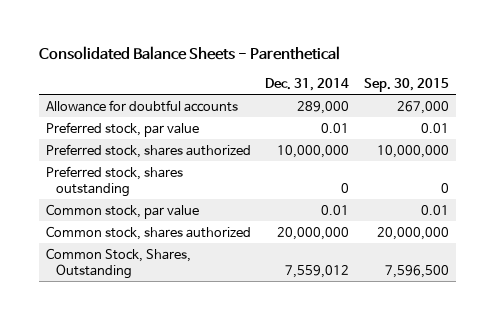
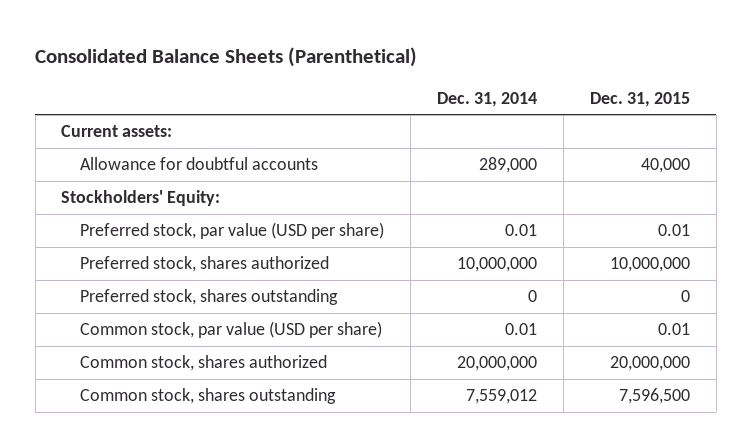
[39,46,341,61] Consolidated Balance Sheets - Parenthetical -> [35,47,418,68] Consolidated Balance Sheets (Parenthetical)
[363,77,449,92] Sep. 30, 2015 -> none
none -> [589,91,690,107] Dec. 31, 2015
none -> [61,125,173,138] Current assets:
none -> [61,190,221,207] Stockholders' Equity:
[46,121,200,137] Preferred stock, par value -> [80,222,385,240] Preferred stock, par value (USD per share)
[46,203,200,219] Common stock, par value -> [80,321,383,339] Common stock, par value (USD per share)
[46,247,192,279] Common Stock, Shares, Outstanding -> [80,388,337,405] Common stock, shares outstanding

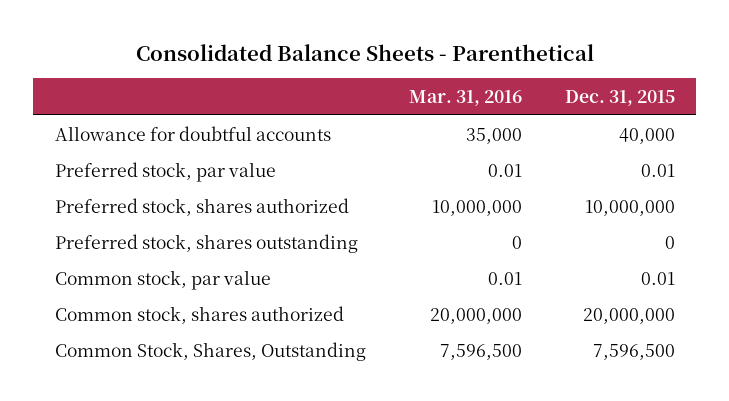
[35,47,418,68] Consolidated Balance Sheets (Parenthetical) -> [135,43,594,61] Consolidated Balance Sheets - Parenthetical
[436,91,537,107] Dec. 31, 2014 -> none
none -> [408,89,522,106] Mar. 31, 2016
[61,125,173,138] Current assets: -> none
[61,190,221,207] Stockholders' Equity: -> none
[80,222,385,240] Preferred stock, par value (USD per share) -> [54,161,276,182] Preferred stock, par value
[80,321,383,339] Common stock, par value (USD per share) -> [54,269,271,290] Common stock, par value
[80,388,337,405] Common stock, shares outstanding -> [54,341,366,361] Common Stock, Shares, Outstanding

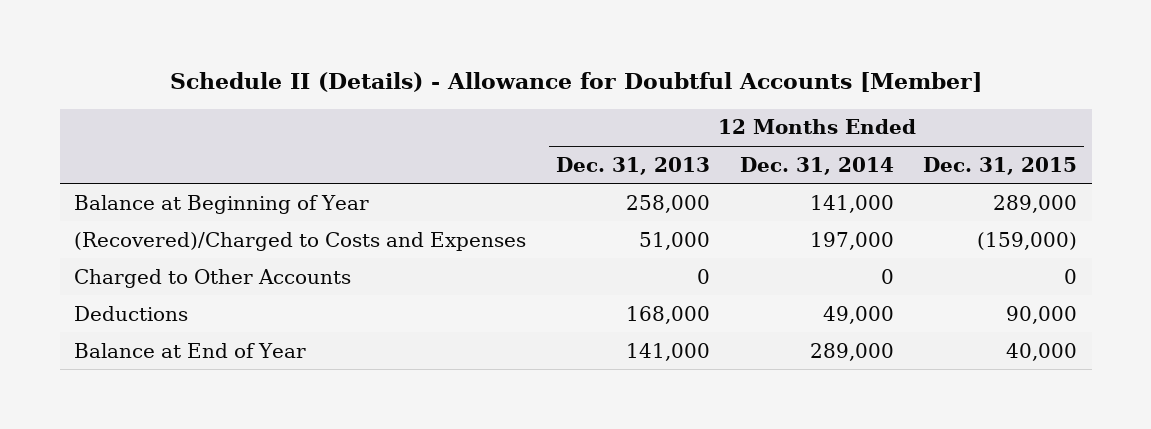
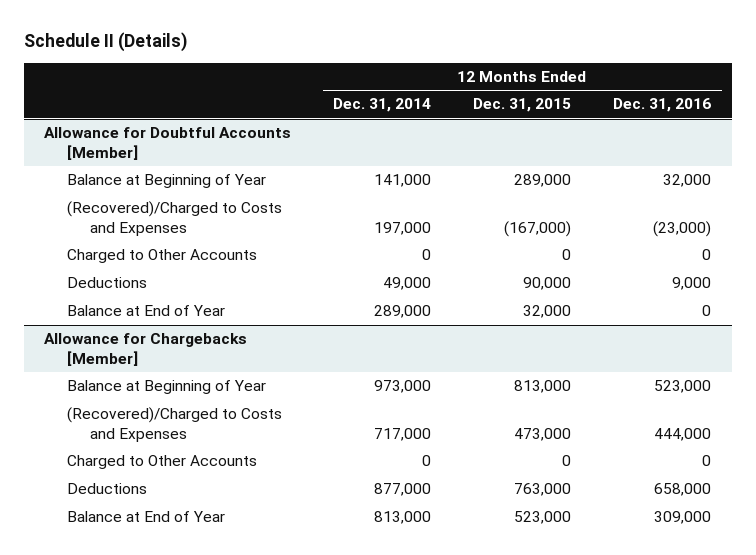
[169,72,982,93] Schedule II (Details) - Allowance for Doubtful Accounts [Member] -> [23,32,187,53] Schedule II (Details)
[555,156,710,175] Dec. 31, 2013 -> none
none -> [613,98,712,113] Dec. 31, 2016
none -> [44,127,292,161] Allowance for Doubtful Accounts [Member]
[977,231,1078,250] (159,000) -> [504,221,572,238] (167,000)
[1006,342,1078,361] 40,000 -> [523,305,572,319] 32,000
none -> [44,333,248,367] Allowance for Chargebacks [Member]
none -> [67,380,267,395] Balance at Beginning of Year
none -> [67,407,283,443] (Recovered)/Charged to Costs and Expenses
none -> [67,455,258,470] Charged to Other Accounts
none -> [67,483,148,495] Deductions
none -> [67,511,226,523] Balance at End of Year

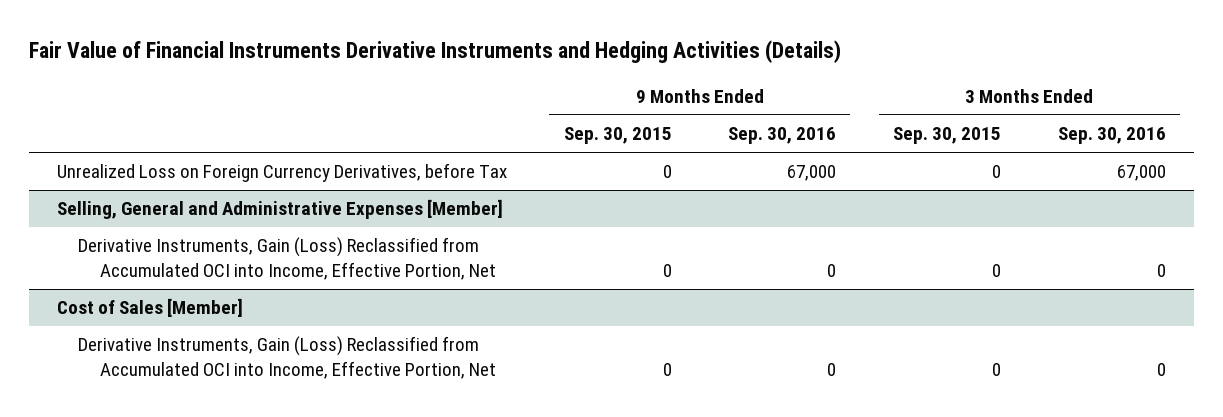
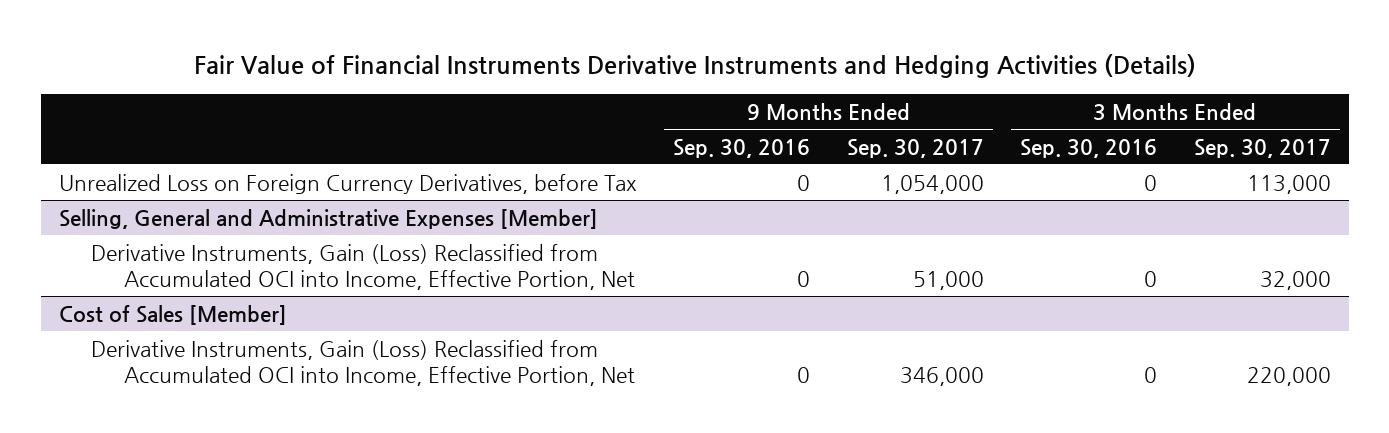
[563,127,672,145] Sep. 30, 2015 -> none
[893,127,1002,145] Sep. 30, 2015 -> none
none -> [846,138,984,158] Sep. 30, 2017
none -> [1193,138,1331,158] Sep. 30, 2017
[787,165,837,182] 67,000 -> [797,174,811,191] 0
[1116,165,1166,182] 67,000 -> [1144,174,1158,191] 0

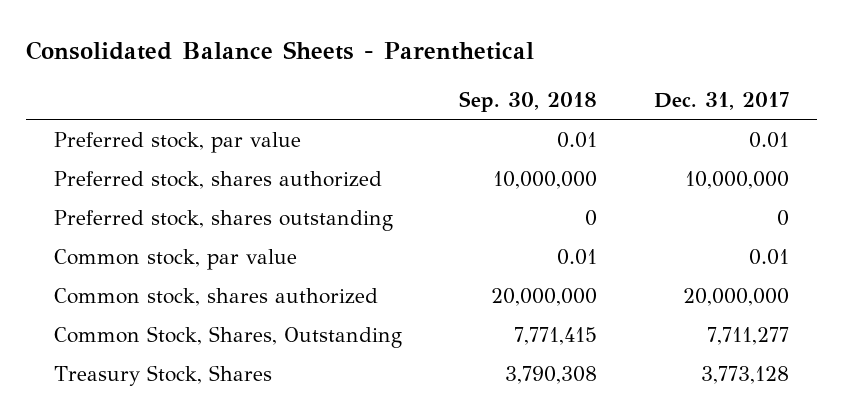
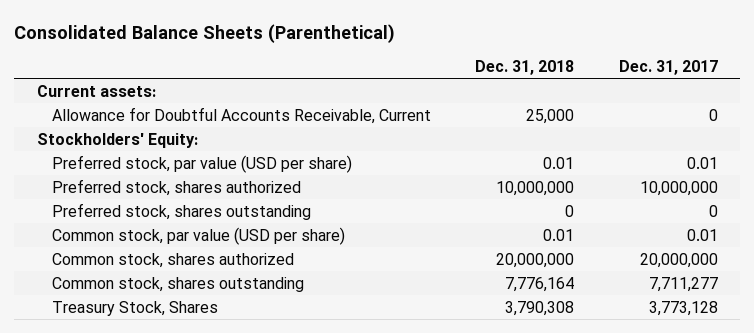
[26,40,535,60] Consolidated Balance Sheets - Parenthetical -> [14,23,396,43] Consolidated Balance Sheets (Parenthetical)
[458,91,597,113] Sep. 30, 2018 -> none
none -> [475,60,575,76] Dec. 31, 2018
none -> [36,84,156,97] Current assets:
none -> [51,106,431,124] Allowance for Doubtful Accounts Receivable, Current
none -> [36,132,198,148] Stockholders' Equity:
[54,131,302,153] Preferred stock, par value -> [51,154,352,173] Preferred stock, par value (USD per share)
[54,248,298,270] Common stock, par value -> [51,226,345,245] Common stock, par value (USD per share)
[54,325,403,348] Common Stock, Shares, Outstanding -> [51,276,304,292] Common stock, shares outstanding

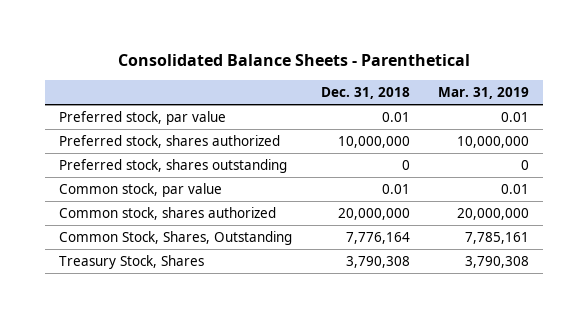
[14,23,396,43] Consolidated Balance Sheets (Parenthetical) -> [118,54,471,67] Consolidated Balance Sheets - Parenthetical
[618,60,718,76] Dec. 31, 2017 -> none
none -> [438,87,530,100] Mar. 31, 2019
[36,84,156,97] Current assets: -> none
[51,106,431,124] Allowance for Doubtful Accounts Receivable, Current -> none
[36,132,198,148] Stockholders' Equity: -> none
[51,154,352,173] Preferred stock, par value (USD per share) -> [59,111,227,126] Preferred stock, par value
[51,226,345,245] Common stock, par value (USD per share) -> [59,183,223,198] Common stock, par value
[51,276,304,292] Common stock, shares outstanding -> [59,231,293,246] Common Stock, Shares, Outstanding

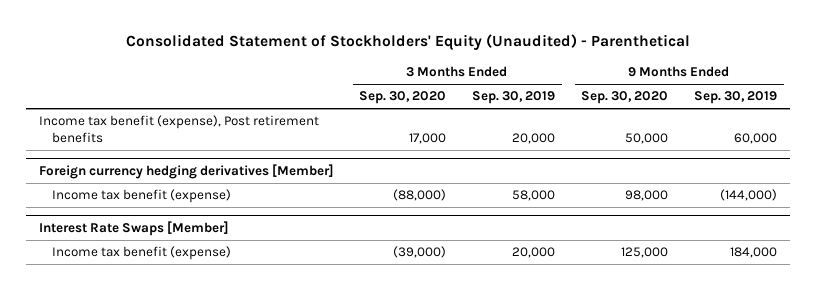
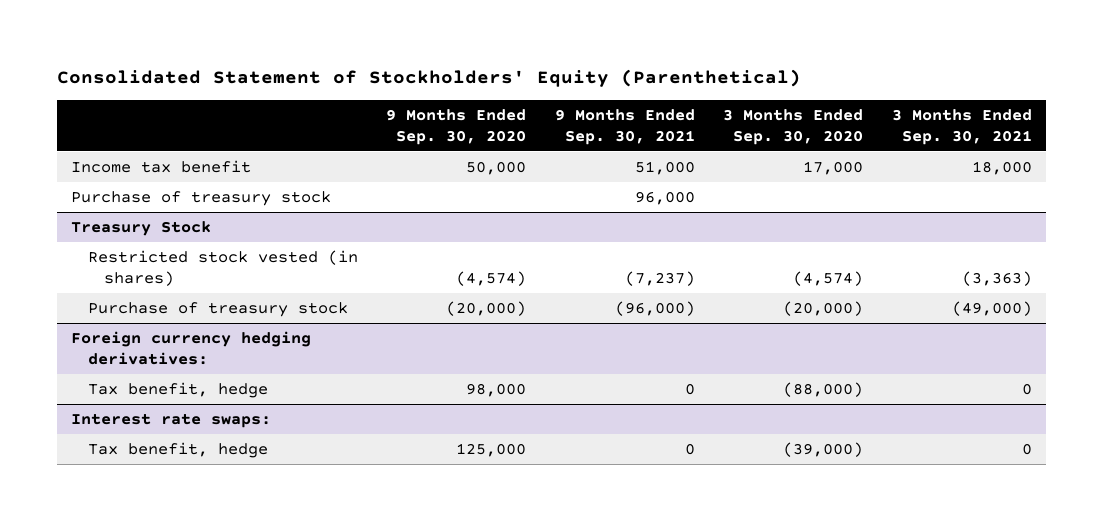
[125,34,690,51] Consolidated Statement of Stockholders' Equity (Unaudited) - Parenthetical -> [56,68,801,87] Consolidated Statement of Stockholders' Equity (Parenthetical)
[472,91,556,105] Sep. 30, 2019 -> none
[694,91,778,105] Sep. 30, 2019 -> none
none -> [554,108,695,145] 9 Months Ended Sep. 30, 2021
none -> [891,108,1032,145] 3 Months Ended Sep. 30, 2021
[38,115,319,144] Income tax benefit (expense), Post retirement benefits -> [70,160,251,174] Income tax benefit
none -> [70,191,331,207] Purchase of treasury stock
none -> [70,221,211,237] Treasury Stock
none -> [87,250,358,287] Restricted stock vested (in shares)
none -> [87,302,348,318] Purchase of treasury stock
[38,163,334,179] Foreign currency hedging derivatives [Member] -> [70,331,311,366] Foreign currency hedging derivatives:
[52,189,232,204] Income tax benefit (expense) -> [87,382,268,399] Tax benefit, hedge
[38,220,229,236] Interest Rate Swaps [Member] -> [70,413,271,429] Interest rate swaps:
[52,246,232,261] Income tax benefit (expense) -> [87,442,268,459] Tax benefit, hedge

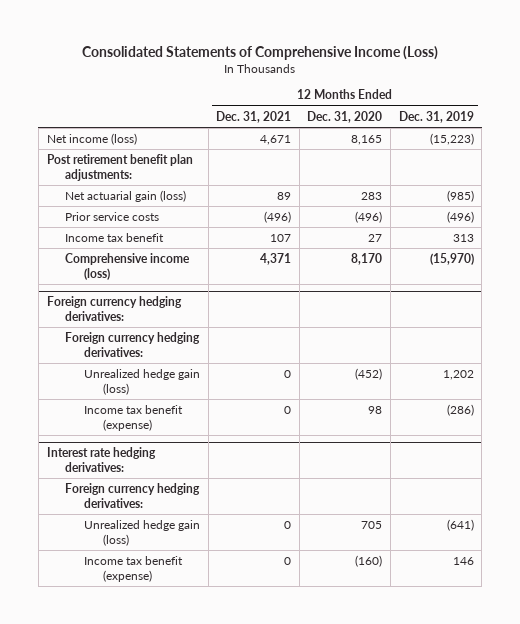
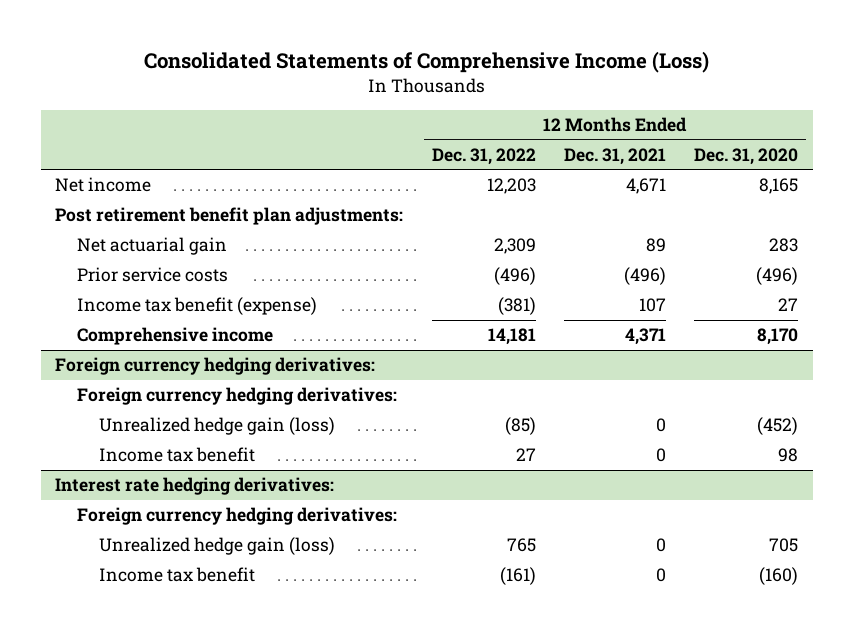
[398,110,474,123] Dec. 31, 2019 -> none
none -> [431,147,536,165] Dec. 31, 2022
[46,132,137,145] Net income (loss) -> [55,177,152,193] Net income
[65,189,187,202] Net actuarial gain (loss) -> [77,237,228,256] Net actuarial gain
[65,232,165,242] Income tax benefit -> [77,297,318,316] Income tax benefit (expense)
[65,252,191,280] Comprehensive income (loss) -> [77,327,274,346] Comprehensive income
[83,404,183,431] Income tax benefit (expense) -> [98,447,255,463] Income tax benefit
[83,555,183,582] Income tax benefit (expense) -> [98,567,255,583] Income tax benefit

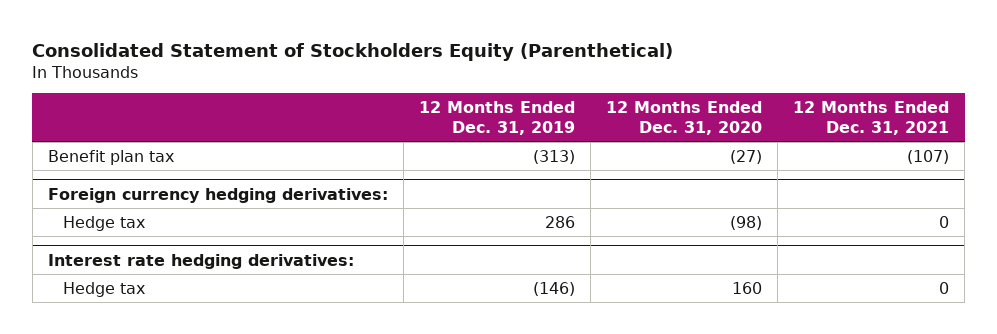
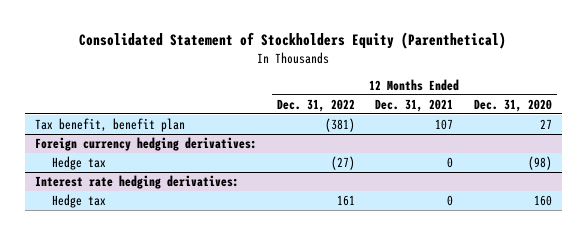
[419,101,576,135] 12 Months Ended Dec. 31, 2019 -> none
none -> [277,98,356,112] Dec. 31, 2022
[48,149,175,165] Benefit plan tax -> [34,118,185,133] Tax benefit, benefit plan
[730,149,763,164] (27) -> [539,119,552,130] 27
[907,149,950,164] (107) -> [435,119,454,131] 107

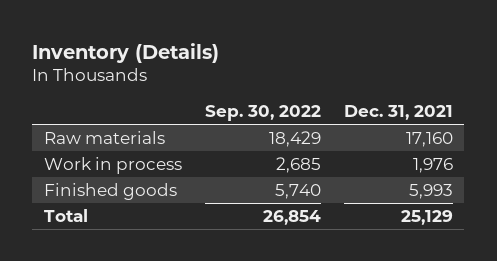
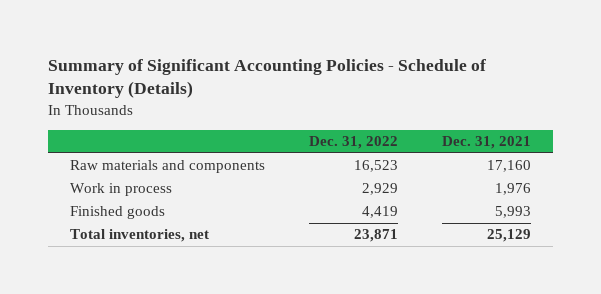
[32,42,220,63] Inventory (Details) -> [47,58,486,99] Summary of Significant Accounting Policies - Schedule of Inventory (Details)
[204,105,321,122] Sep. 30, 2022 -> none
none -> [309,135,399,149] Dec. 31, 2022
[43,130,165,144] Raw materials -> [69,160,265,174] Raw materials and components
[43,208,88,222] Total -> [69,229,209,243] Total inventories, net

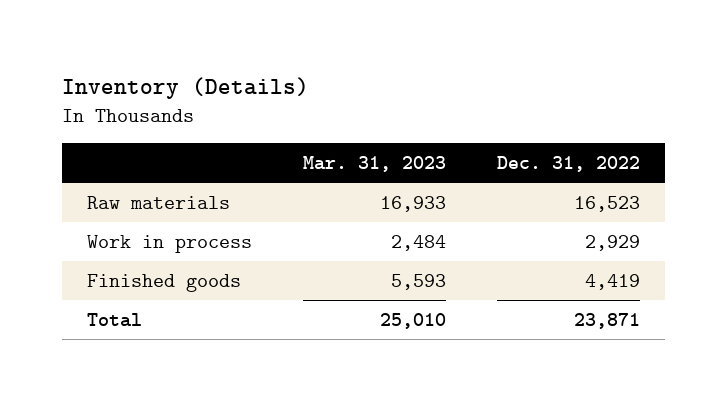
[47,58,486,99] Summary of Significant Accounting Policies - Schedule of Inventory (Details) -> [61,76,309,99] Inventory (Details)
[442,135,532,149] Dec. 31, 2021 -> none
none -> [302,155,446,172] Mar. 31, 2023
[69,160,265,174] Raw materials and components -> [87,196,231,210] Raw materials
[69,229,209,243] Total inventories, net -> [87,313,143,328] Total

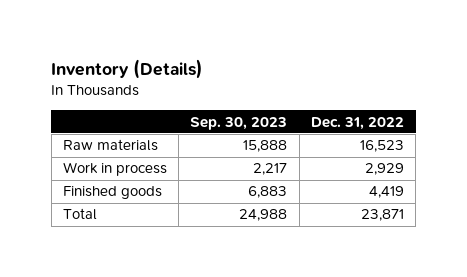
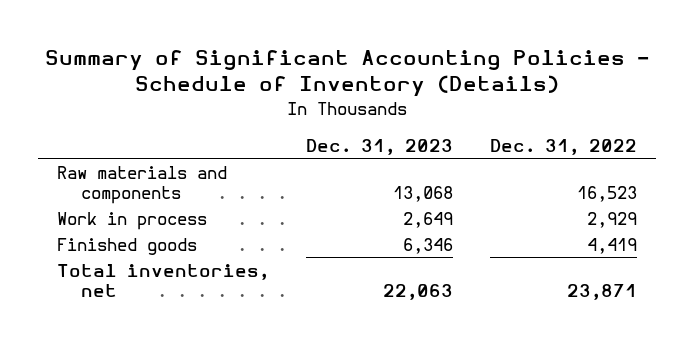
[51,58,204,79] Inventory (Details) -> [44,49,649,98] Summary of Significant Accounting Policies - Schedule of Inventory (Details)
[190,116,288,130] Sep. 30, 2023 -> none
none -> [305,138,453,155] Dec. 31, 2023
[62,139,158,152] Raw materials -> [56,165,227,204] Raw materials and components
[62,208,97,221] Total -> [56,263,269,297] Total inventories, net

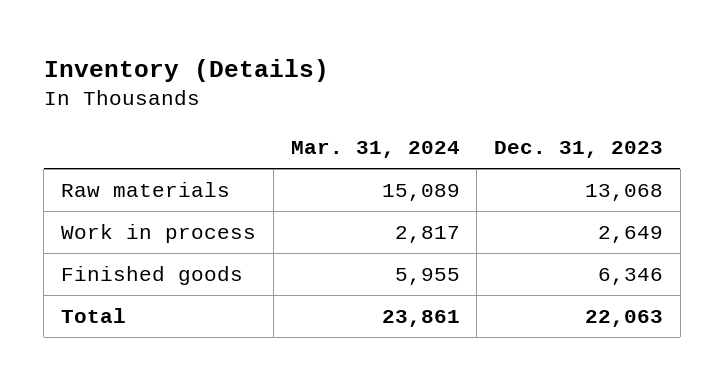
[44,49,649,98] Summary of Significant Accounting Policies - Schedule of Inventory (Details) -> [43,58,329,82] Inventory (Details)
[489,138,637,155] Dec. 31, 2022 -> none
none -> [290,141,460,159] Mar. 31, 2024
[56,165,227,204] Raw materials and components -> [60,181,230,197] Raw materials
[56,263,269,297] Total inventories, net -> [60,307,126,323] Total

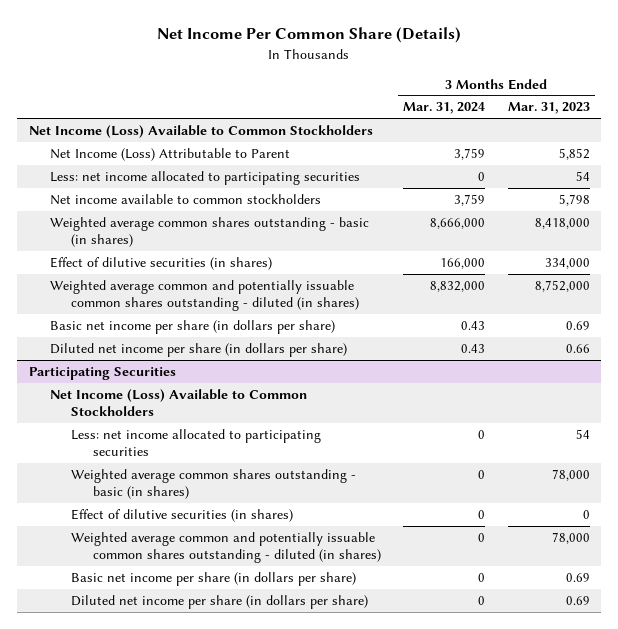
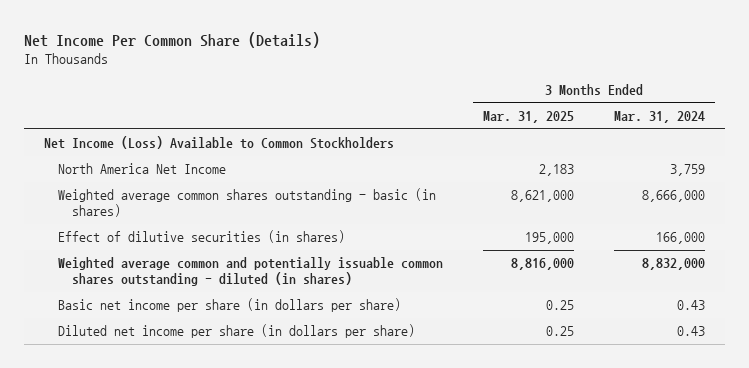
[507,102,590,115] Mar. 31, 2023 -> none
none -> [483,110,575,123] Mar. 31, 2025
[49,170,360,185] Less: net income allocated to participating securities -> none
[49,193,321,205] Net income available to common stockholders -> none
[49,147,290,161] Net Income (Loss) Attributable to Parent -> [58,163,227,175] North America Net Income
[28,366,176,380] Participating Securities -> none
[49,388,307,417] Net Income (Loss) Available to Common Stockholders -> none
[71,428,322,457] Less: net income allocated to participating securities -> none
[71,468,357,500] Weighted average common shares outstanding - basic (in shares) -> none
[71,508,294,522] Effect of dilutive securities (in shares) -> none
[71,531,381,564] Weighted average common and potentially issuable common shares outstanding - diluted (in shares) -> none
[71,571,357,586] Basic net income per share (in dollars per share) -> none
[71,594,369,609] Diluted net income per share (in dollars per share) -> none

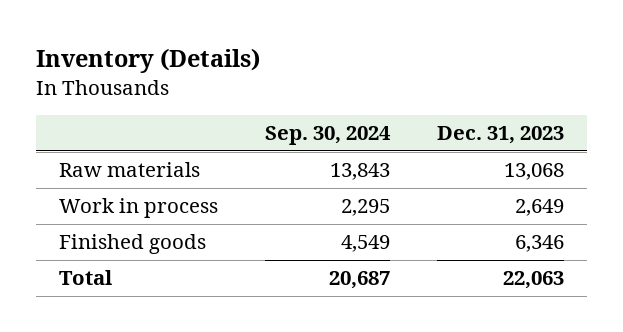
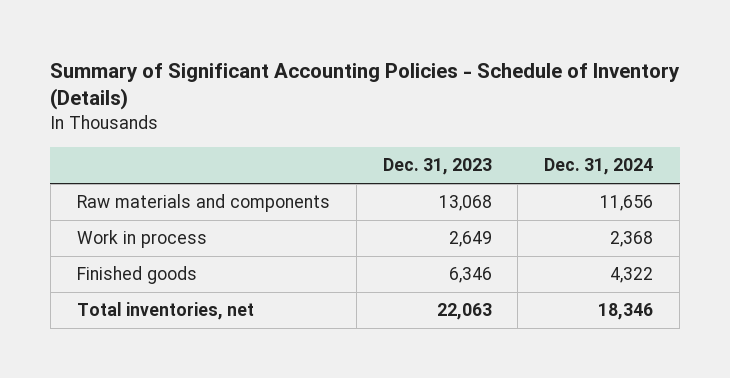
[35,48,260,74] Inventory (Details) -> [50,62,681,111] Summary of Significant Accounting Policies - Schedule of Inventory (Details)
[264,126,391,146] Sep. 30, 2024 -> none
none -> [544,158,654,176] Dec. 31, 2024
[58,162,200,178] Raw materials -> [76,194,330,213] Raw materials and components
[58,270,112,286] Total -> [76,302,254,321] Total inventories, net

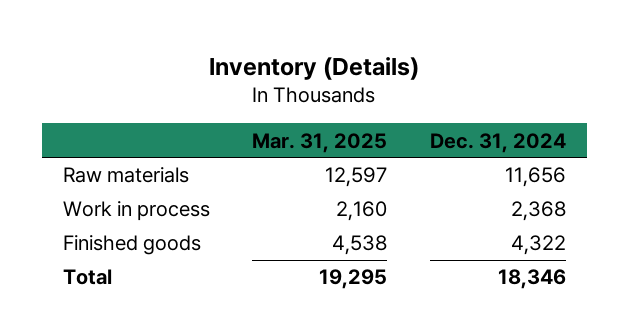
[50,62,681,111] Summary of Significant Accounting Policies - Schedule of Inventory (Details) -> [209,56,420,80] Inventory (Details)
[382,158,492,176] Dec. 31, 2023 -> none
none -> [252,132,388,153] Mar. 31, 2025
[76,194,330,213] Raw materials and components -> [63,167,190,184] Raw materials
[76,302,254,321] Total inventories, net -> [63,269,113,286] Total

